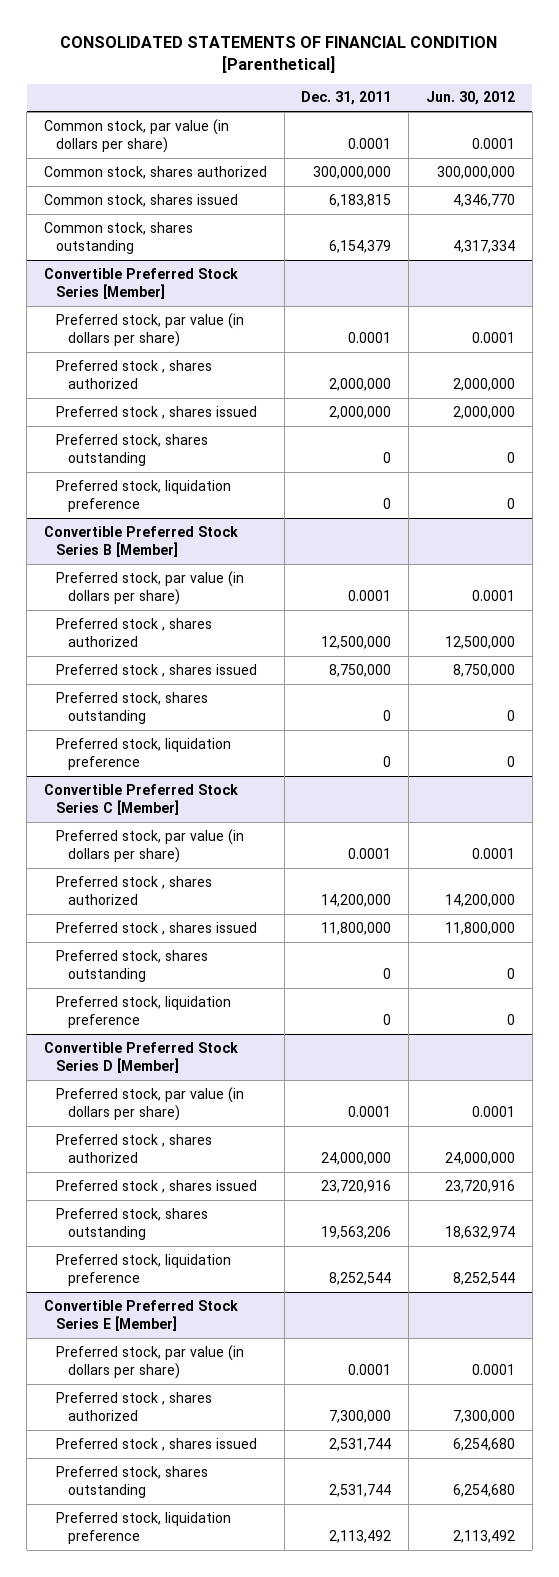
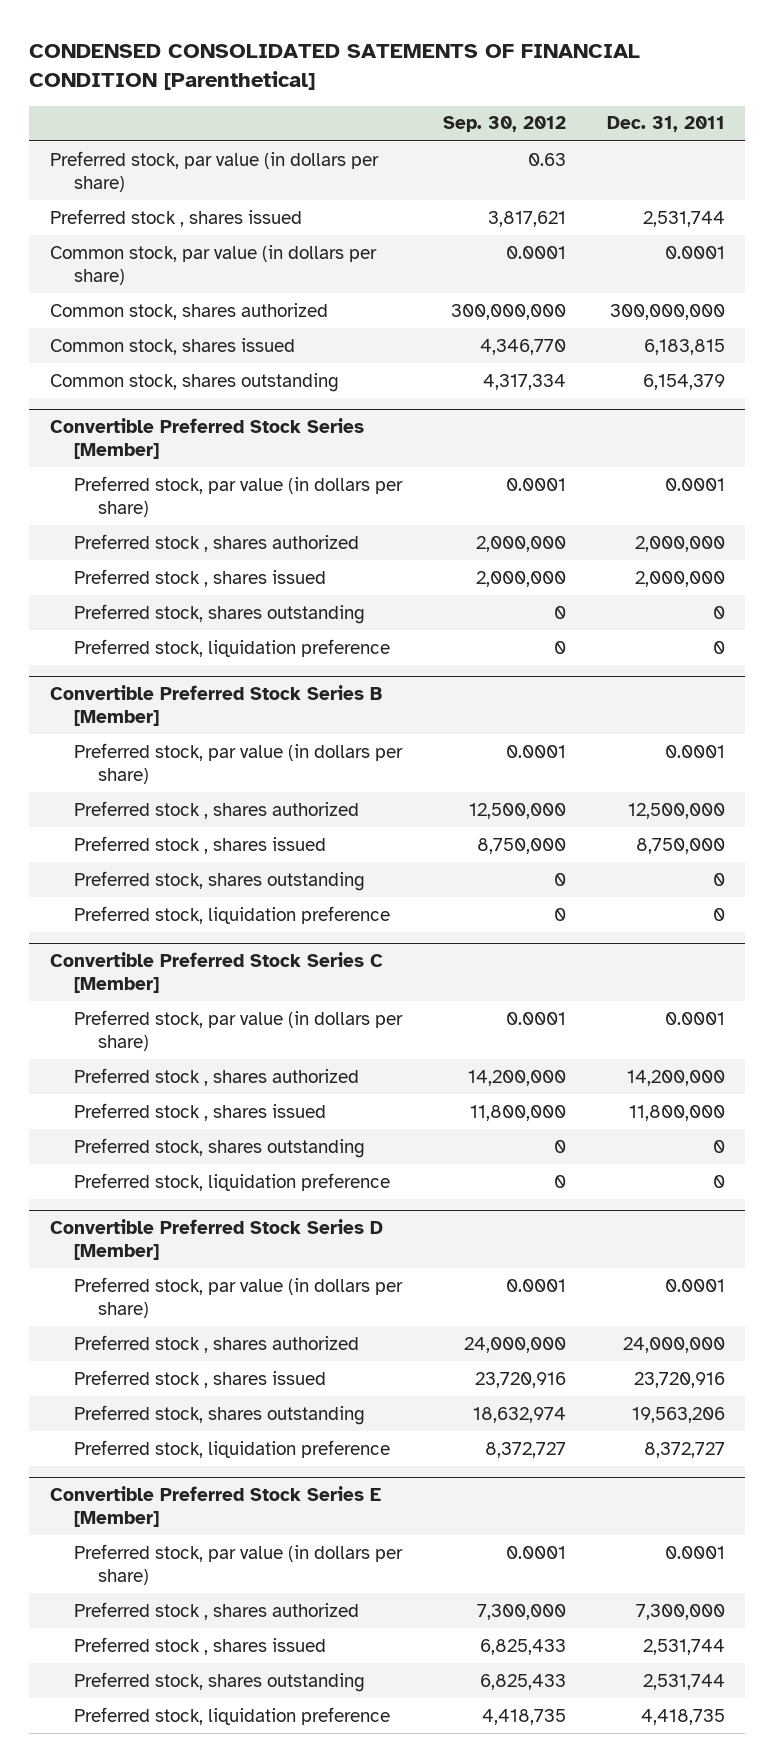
[60,36,498,73] CONSOLIDATED STATEMENTS OF FINANCIAL CONDITION [Parenthetical] -> [29,44,641,91] CONDENSED CONSOLIDATED SATEMENTS OF FINANCIAL CONDITION [Parenthetical]
[425,91,515,106] Jun. 30, 2012 -> none
none -> [442,116,566,133] Sep. 30, 2012
none -> [49,150,379,192] Preferred stock, par value (in dollars per share)
none -> [49,208,302,227] Preferred stock , shares issued
[329,1271,392,1285] 8,252,544 -> [643,1441,725,1458] 8,372,727
[329,1529,392,1543] 2,113,492 -> [640,1708,725,1725] 4,418,735

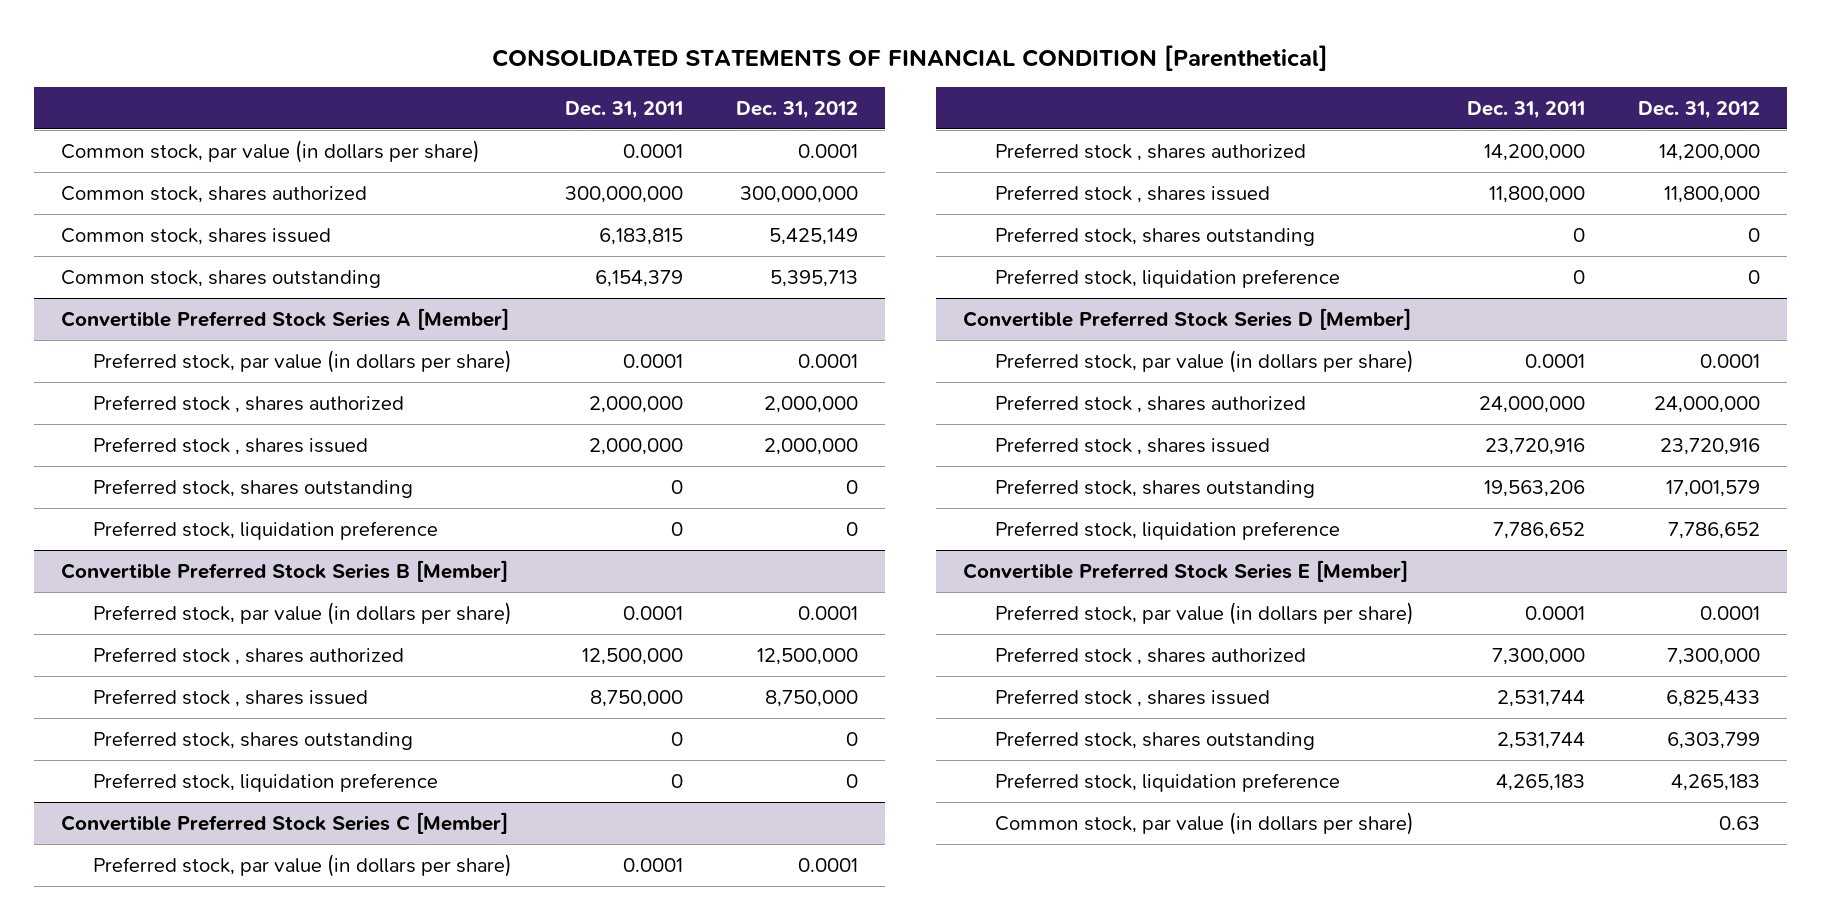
[29,44,641,91] CONDENSED CONSOLIDATED SATEMENTS OF FINANCIAL CONDITION [Parenthetical] -> [492,45,1329,72] CONSOLIDATED STATEMENTS OF FINANCIAL CONDITION [Parenthetical]
[442,116,566,133] Sep. 30, 2012 -> none
none -> [735,100,858,119] Dec. 31, 2012
[49,150,379,192] Preferred stock, par value (in dollars per share) -> none
[49,208,302,227] Preferred stock , shares issued -> none
[49,418,364,460] Convertible Preferred Stock Series [Member] -> [60,307,509,330] Convertible Preferred Stock Series A [Member]
[643,1441,725,1458] 8,372,727 -> [1492,521,1585,539] 7,786,652
[640,1708,725,1725] 4,418,735 -> [1495,773,1585,791] 4,265,183
none -> [994,811,1414,835] Common stock, par value (in dollars per share)

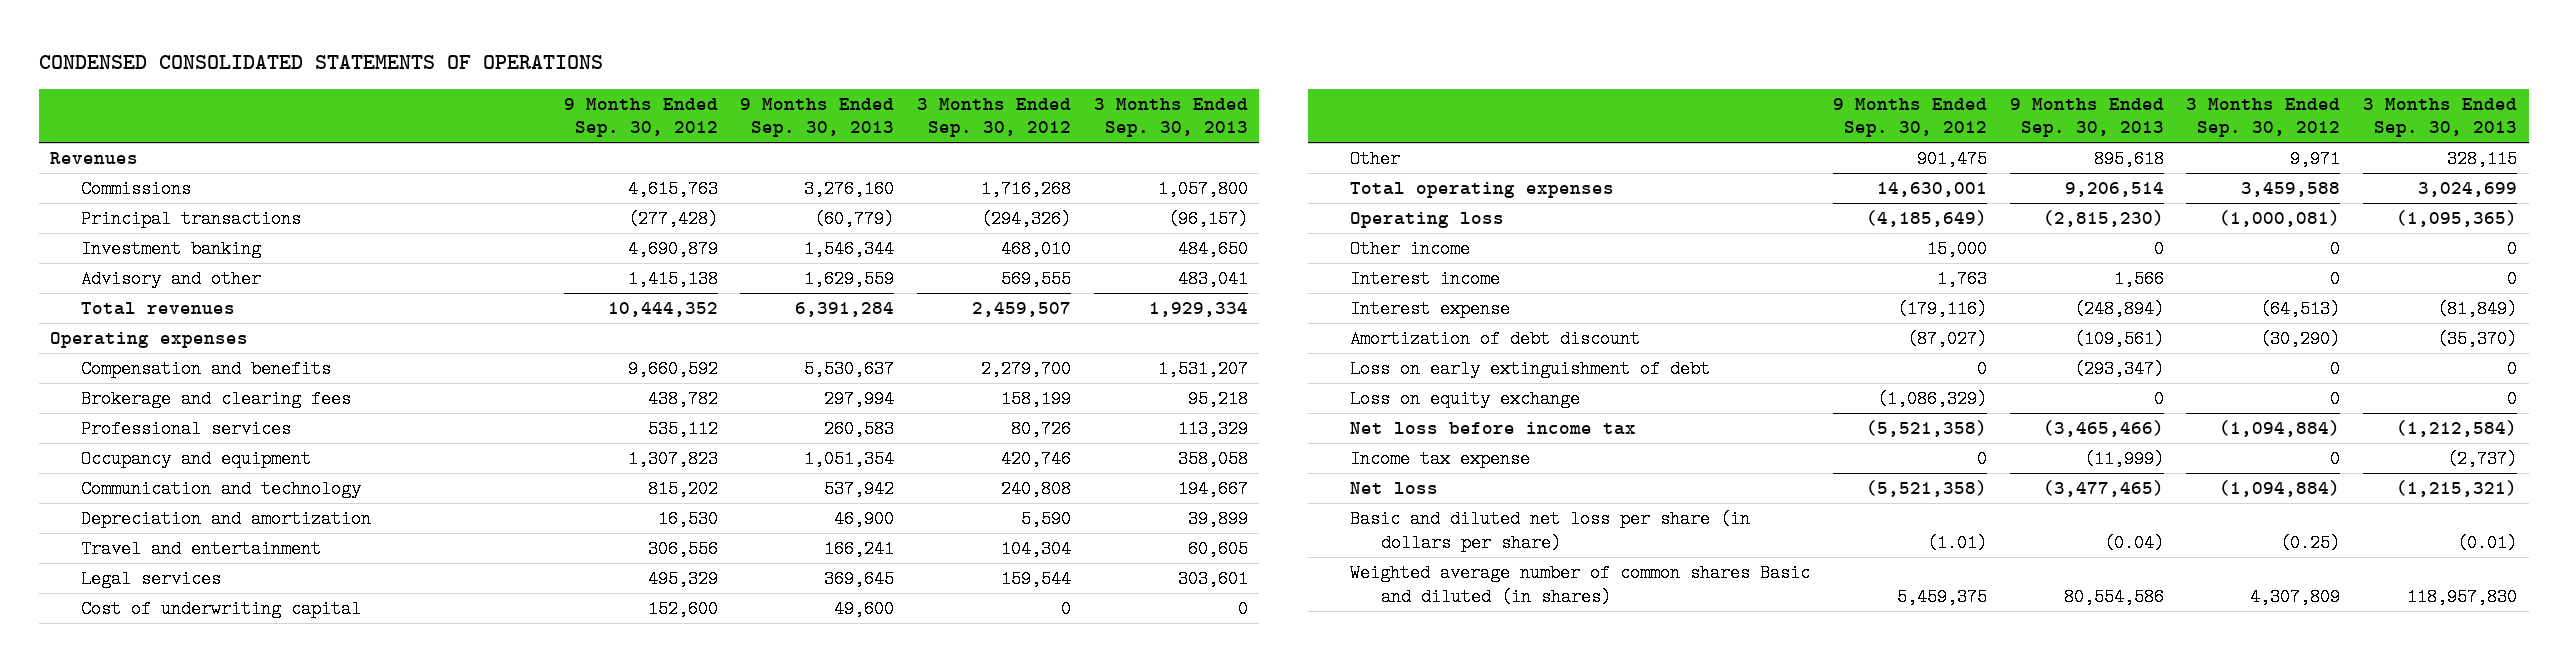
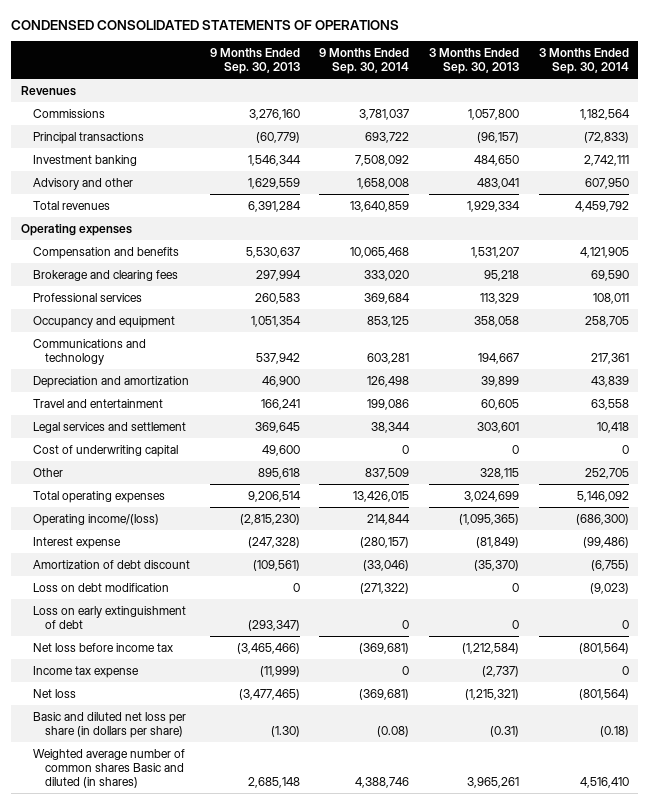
[563,97,718,138] 9 Months Ended Sep. 30, 2012 -> none
[916,97,1071,138] 3 Months Ended Sep. 30, 2012 -> none
none -> [319,48,410,75] 9 Months Ended Sep. 30, 2014
none -> [538,48,629,75] 3 Months Ended Sep. 30, 2014
[80,480,361,499] Communication and technology -> [33,338,147,365] Communications and technology
[80,570,221,589] Legal services -> [33,421,187,433] Legal services and settlement
[1350,240,1471,259] Other income -> none
[1350,270,1501,289] Interest income -> none
[1350,212,1505,229] Operating loss -> [33,513,160,526] Operating income/(loss)
[2073,300,2164,319] (248,894) -> [247,536,300,548] (247,328)
none -> [33,582,170,592] Loss on debt modification
[1350,390,1581,409] Loss on equity exchange -> none
[2103,533,2164,552] (0.04) -> [270,725,300,737] (1.30)
[2457,533,2518,552] (0.01) -> [489,725,519,737] (0.31)
[2063,587,2164,606] 80,554,586 -> [247,777,300,789] 2,685,148
[2407,587,2518,606] 118,957,830 -> [466,777,519,789] 3,965,261

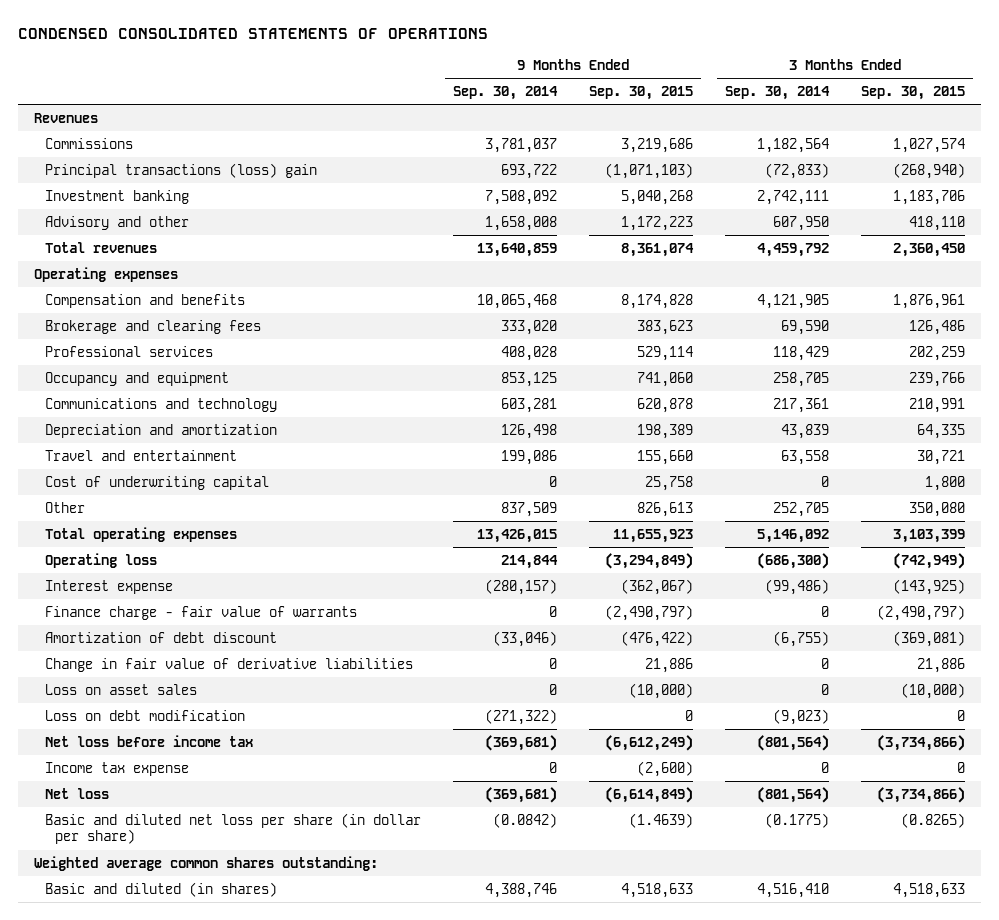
[209,48,300,75] 9 Months Ended Sep. 30, 2013 -> none
[428,48,519,75] 3 Months Ended Sep. 30, 2013 -> none
none -> [588,86,693,101] Sep. 30, 2015
none -> [860,86,965,101] Sep. 30, 2015
[33,131,145,144] Principal transactions -> [44,162,317,178] Principal transactions (loss) gain
[364,292,411,304] 369,684 -> [500,345,557,361] 408,028
[592,292,629,304] 108,011 -> [772,345,829,361] 118,429
[33,421,187,433] Legal services and settlement -> none
[33,513,160,526] Operating income/(loss) -> [44,552,157,568] Operating loss
none -> [44,605,357,620] Finance charge - fair value of warrants
none -> [44,657,413,672] Change in fair value of derivative liabilities
none -> [44,683,197,695] Loss on asset sales
[33,605,187,629] Loss on early extinguishment of debt -> none
[33,711,187,738] Basic and diluted net loss per share (in dollars per share) -> [44,812,421,845] Basic and diluted net loss per share (in dollar per share)
[377,725,410,737] (0.08) -> [492,812,557,828] (0.0842)
[599,725,629,737] (0.18) -> [764,812,829,828] (0.1775)
none -> [34,855,379,871] Weighted average common shares outstanding:
[33,748,186,789] Weighted average number of common shares Basic and diluted (in shares) -> [44,881,277,897] Basic and diluted (in shares)

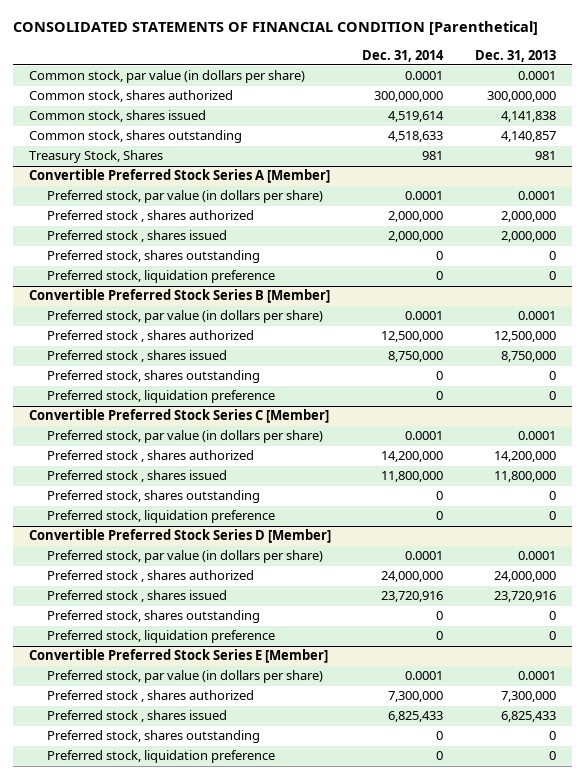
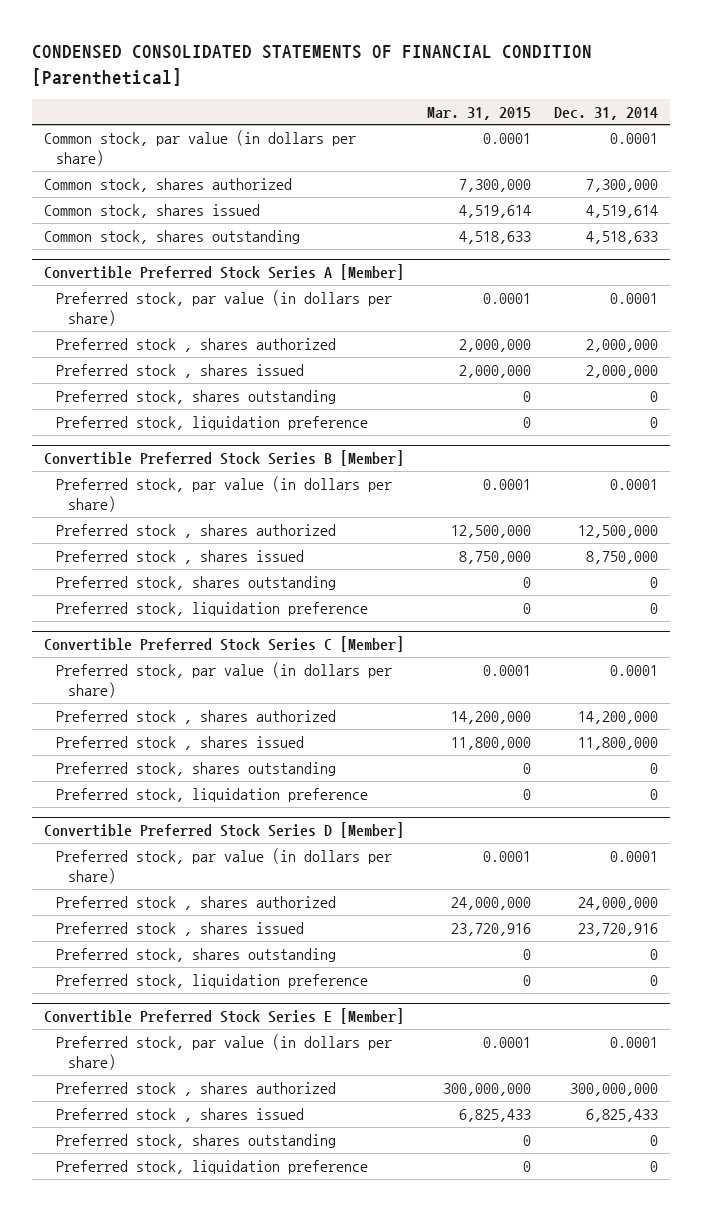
[12,21,538,36] CONSOLIDATED STATEMENTS OF FINANCIAL CONDITION [Parenthetical] -> [32,45,593,86] CONDENSED CONSOLIDATED STATEMENTS OF FINANCIAL CONDITION [Parenthetical]
[475,49,557,62] Dec. 31, 2013 -> none
none -> [427,106,532,120] Mar. 31, 2015
[374,91,444,103] 300,000,000 -> [586,178,659,192] 7,300,000
[28,150,163,164] Treasury Stock, Shares -> none
[388,691,444,703] 7,300,000 -> [570,1082,659,1096] 300,000,000

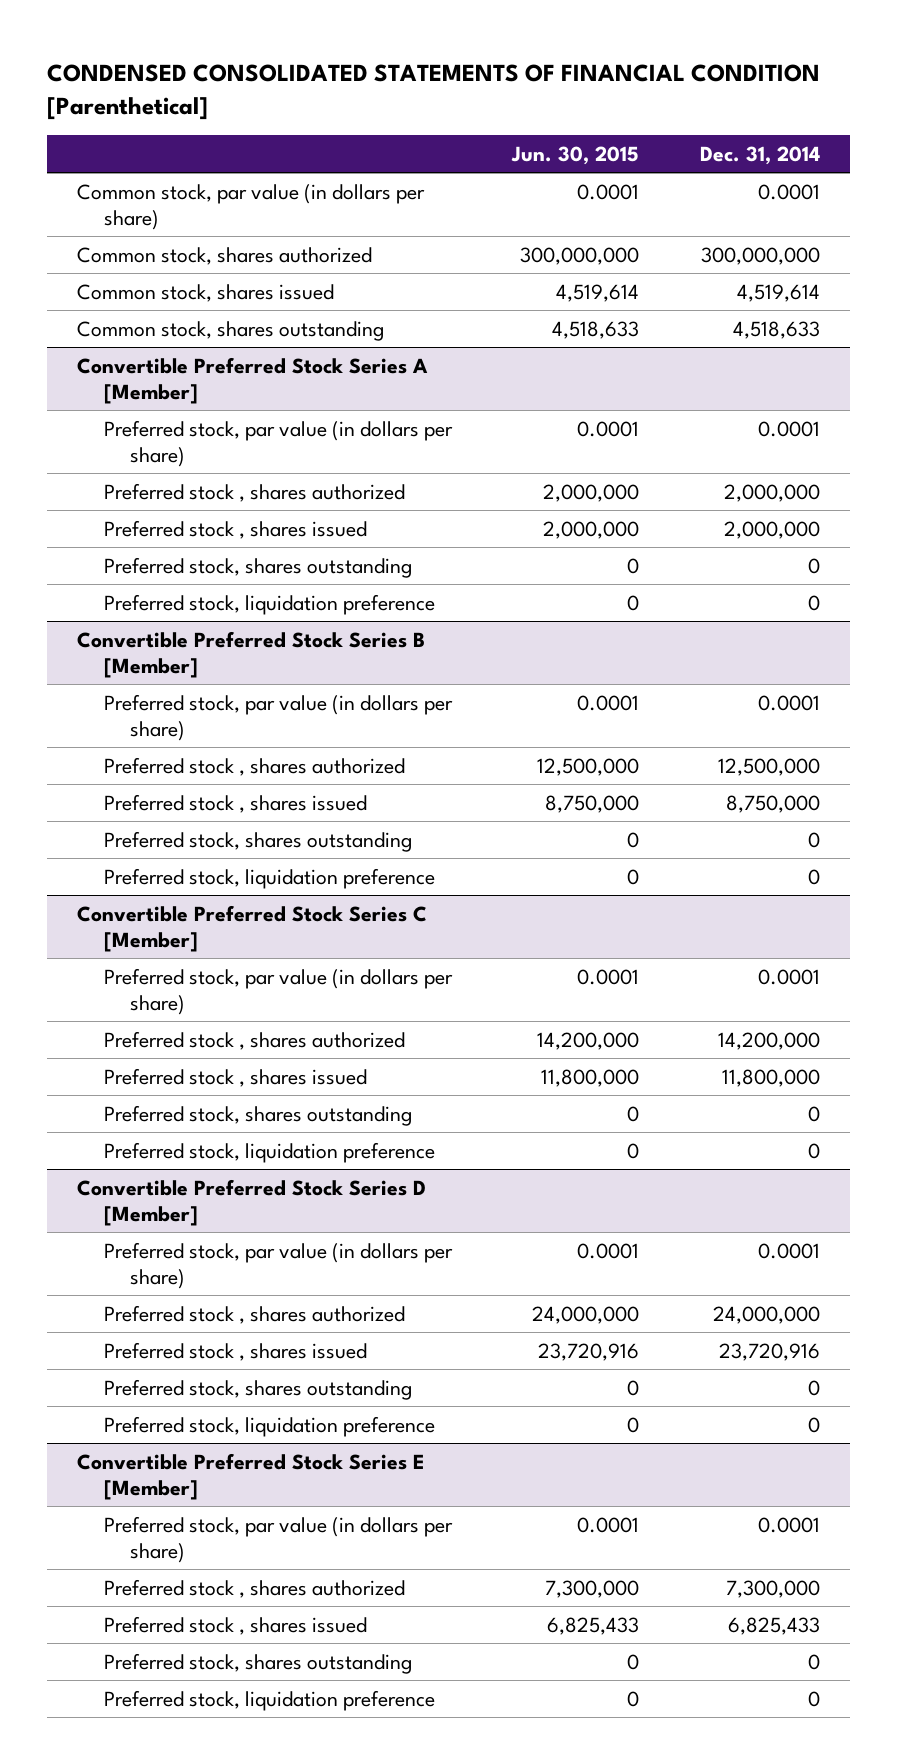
[427,106,532,120] Mar. 31, 2015 -> none
none -> [511,145,640,165] Jun. 30, 2015
[586,178,659,192] 7,300,000 -> [700,246,820,265] 300,000,000
[570,1082,659,1096] 300,000,000 -> [725,1579,820,1598] 7,300,000

